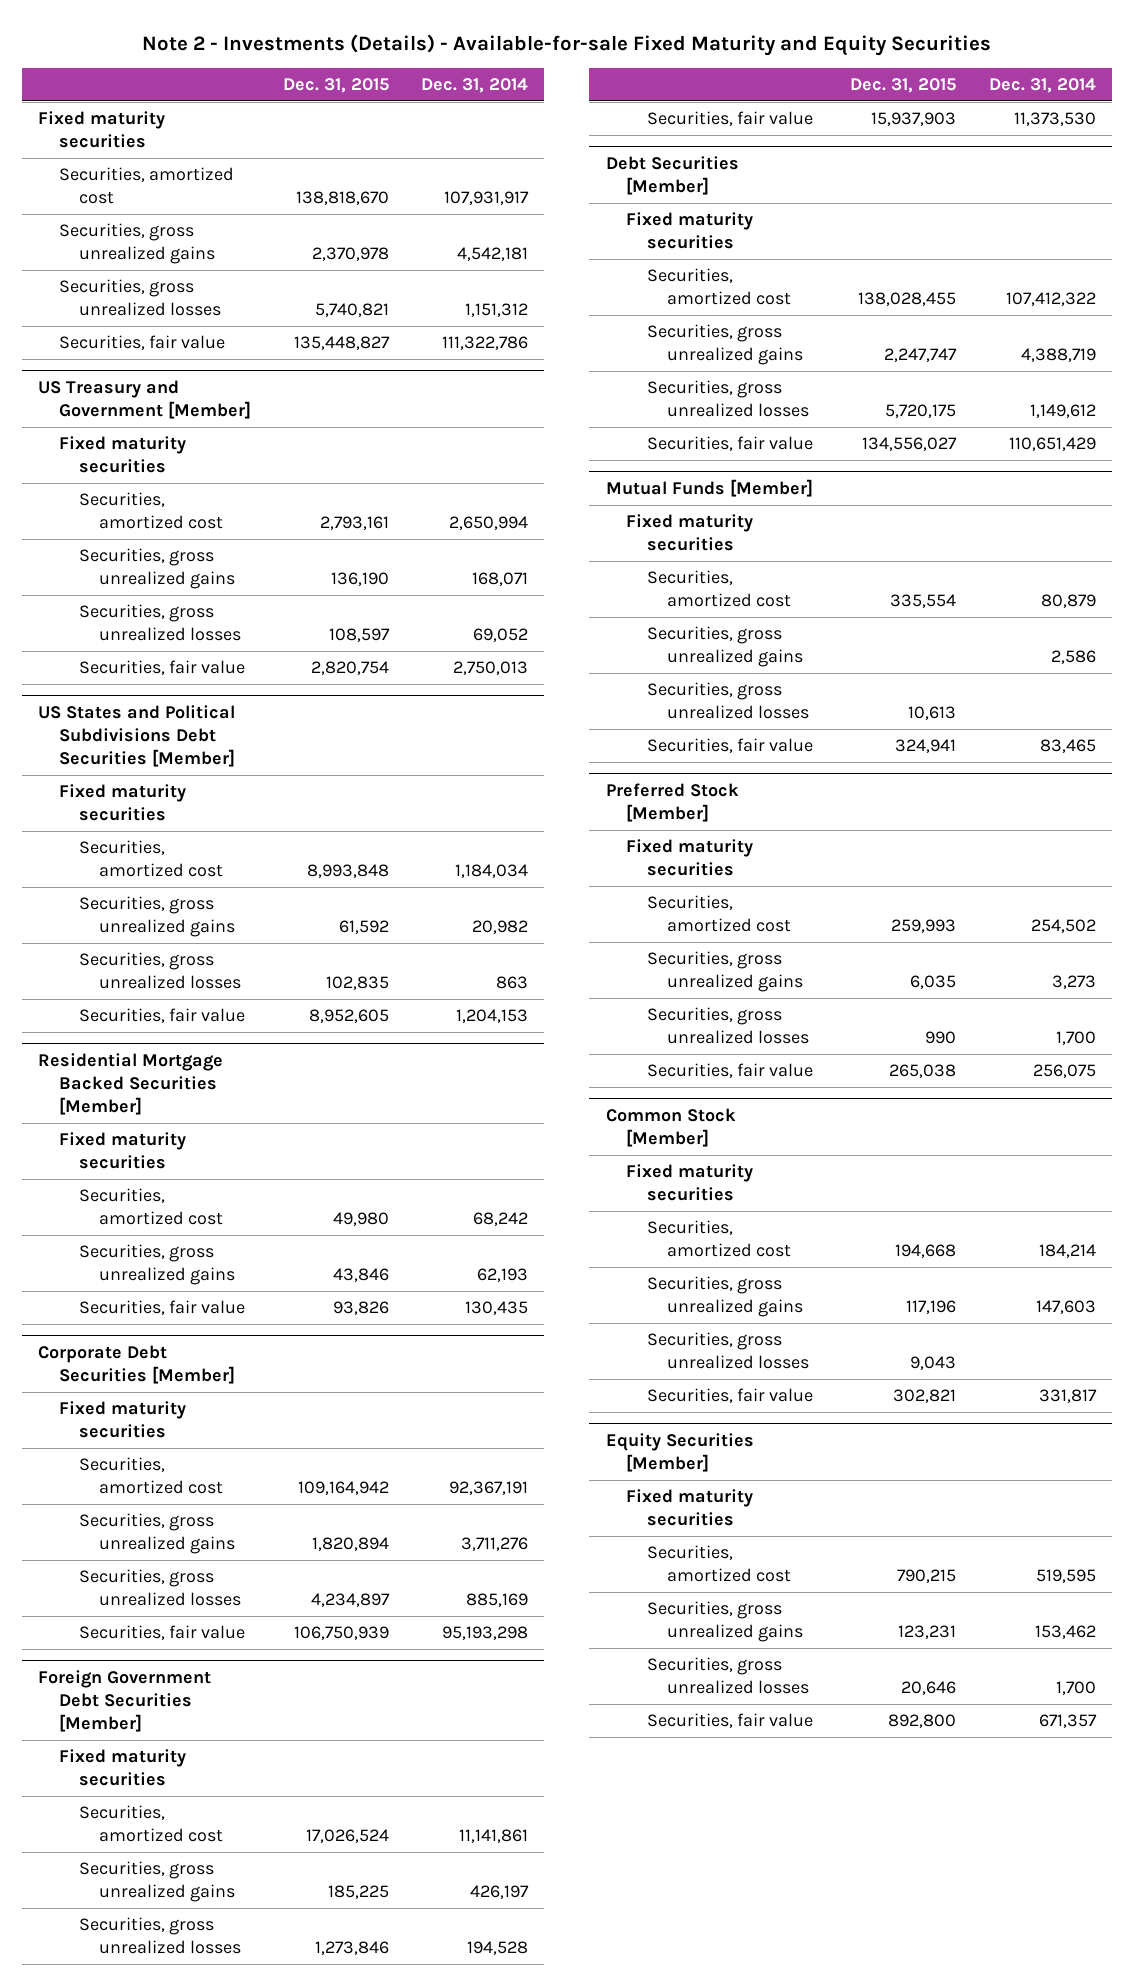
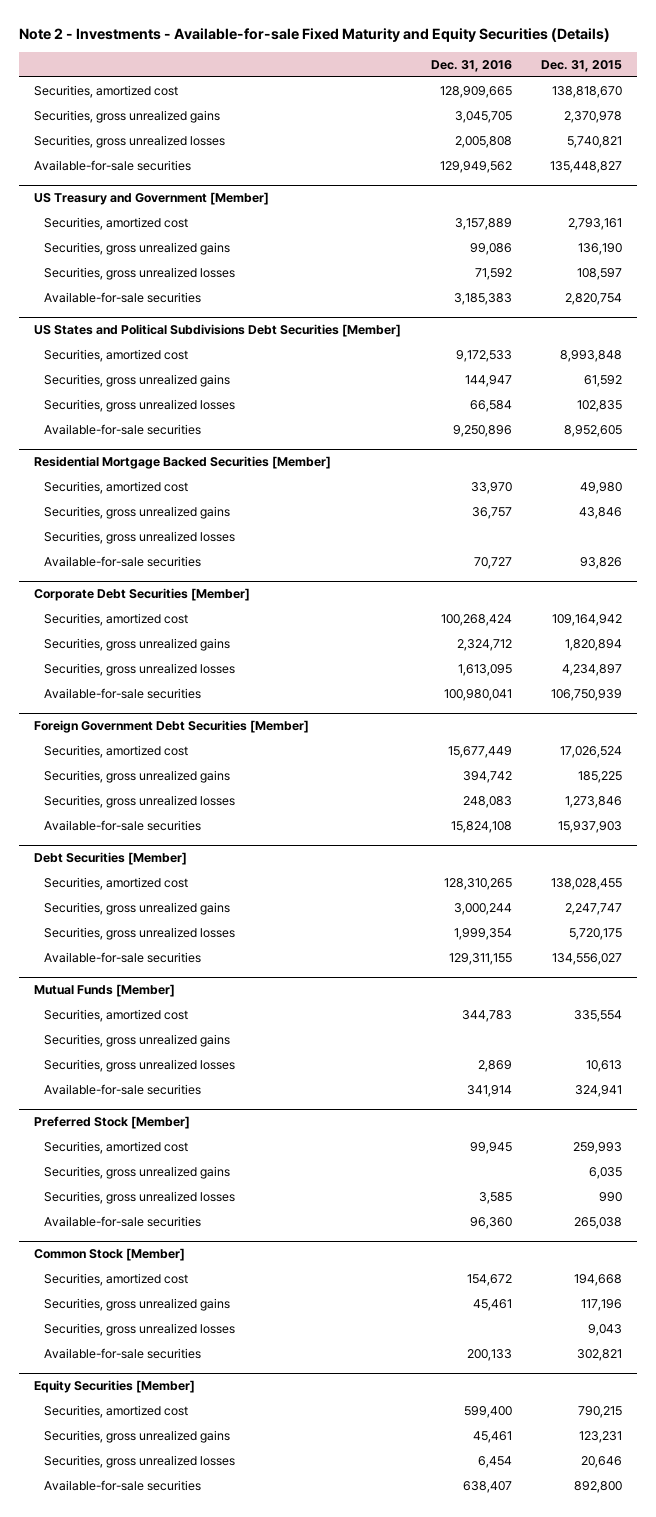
[141,33,991,56] Note 2 - Investments (Details) - Available-for-sale Fixed Maturity and Equity Securities -> [19,28,611,43] Note 2 - Investments - Available-for-sale Fixed Maturity and Equity Securities (Details)
[421,78,529,94] Dec. 31, 2014 -> none
none -> [430,59,512,72] Dec. 31, 2016
[38,111,166,149] Fixed maturity securities -> none
[58,335,225,351] Securities, fair value -> [34,160,192,172] Available-for-sale securities
[58,436,186,474] Fixed maturity securities -> none
[79,660,246,676] Securities, fair value -> [43,292,201,304] Available-for-sale securities
[58,784,186,822] Fixed maturity securities -> none
[79,1008,246,1024] Securities, fair value -> [43,424,201,436] Available-for-sale securities
[58,1132,186,1170] Fixed maturity securities -> none
none -> [43,531,235,545] Securities, gross unrealized losses
[79,1300,246,1316] Securities, fair value -> [43,556,201,568] Available-for-sale securities
[58,1401,186,1439] Fixed maturity securities -> none
[79,1625,246,1641] Securities, fair value -> [43,688,201,700] Available-for-sale securities
[58,1749,186,1787] Fixed maturity securities -> none
[646,111,813,127] Securities, fair value -> [43,820,201,832] Available-for-sale securities
[626,212,754,250] Fixed maturity securities -> none
[646,436,813,452] Securities, fair value -> [43,952,201,964] Available-for-sale securities
[626,514,754,552] Fixed maturity securities -> none
[646,738,813,754] Securities, fair value -> [43,1084,201,1096] Available-for-sale securities
[626,839,754,877] Fixed maturity securities -> none
[646,1063,813,1079] Securities, fair value -> [43,1216,201,1228] Available-for-sale securities
[626,1164,754,1202] Fixed maturity securities -> none
[646,1388,813,1404] Securities, fair value -> [43,1348,201,1360] Available-for-sale securities
[626,1489,754,1527] Fixed maturity securities -> none
[646,1713,813,1729] Securities, fair value -> [43,1480,201,1492] Available-for-sale securities

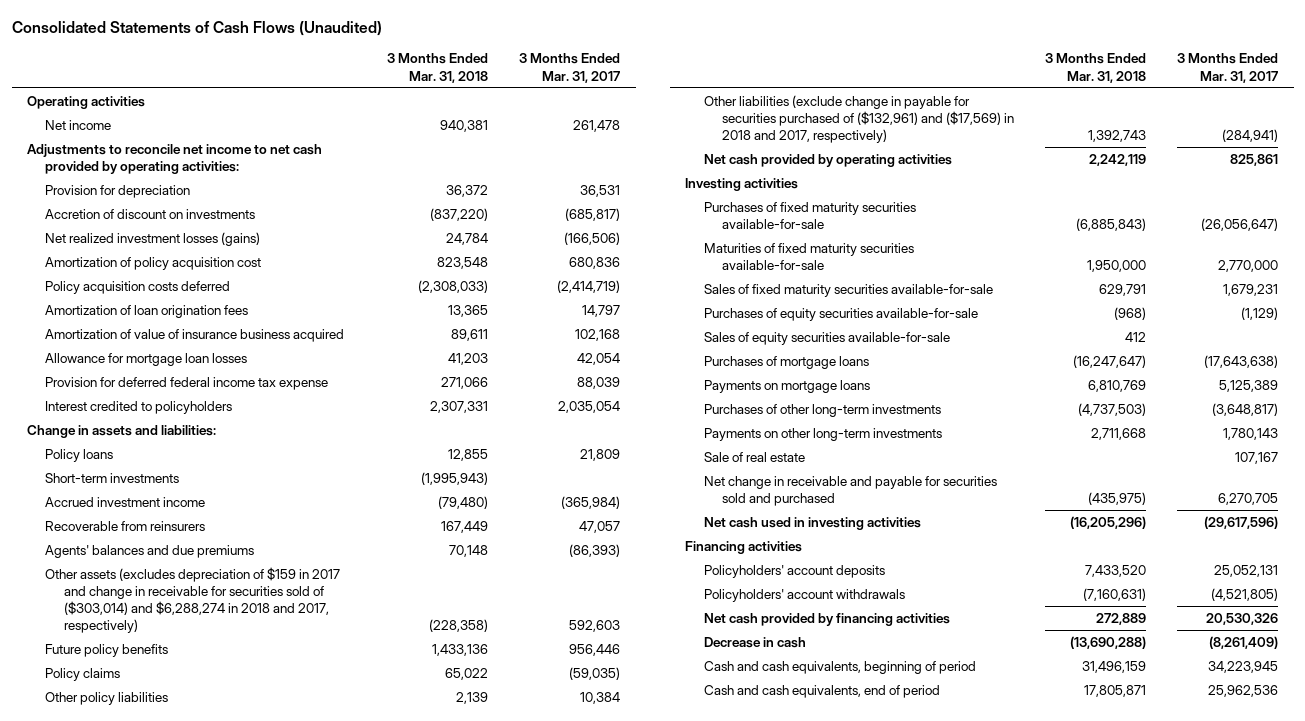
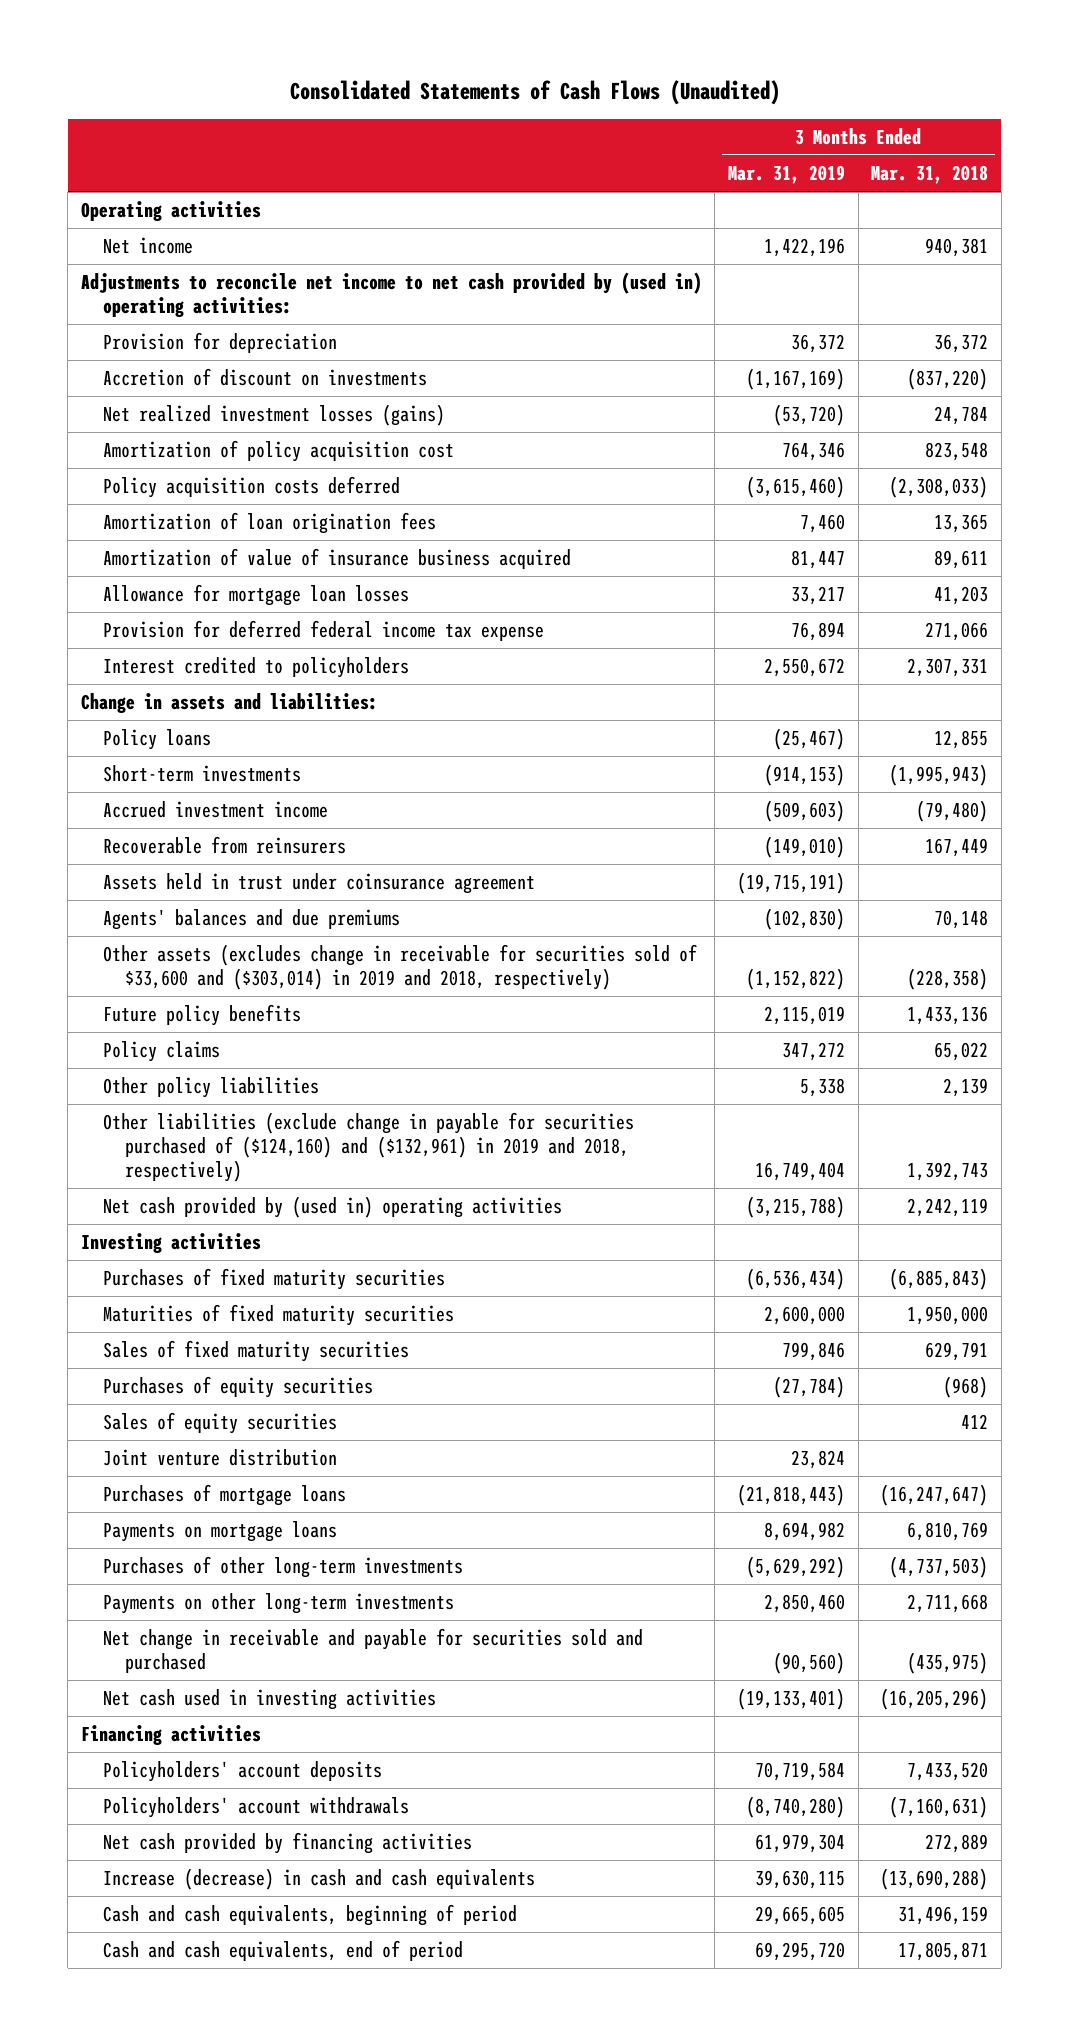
[519,53,621,83] 3 Months Ended Mar. 31, 2017 -> none
none -> [728,164,846,184] Mar. 31, 2019
[27,143,323,175] Adjustments to reconcile net income to net cash provided by operating activities: -> [80,272,702,318] Adjustments to reconcile net income to net cash provided by (used in) operating activities:
none -> [103,873,536,895] Assets held in trust under coinsurance agreement
[45,566,341,634] Other assets (excludes depreciation of $159 in 2017 and change in receivable for securities sold of ($303,014) and $6,288,274 in 2018 and 2017, respectively) -> [103,944,698,991] Other assets (excludes change in receivable for securities sold of $33,600 and ($303,014) in 2019 and 2018, respectively)
[703,94,1014,144] Other liabilities (exclude change in payable for securities purchased of ($132,961) and ($17,569) in 2018 and 2017, respectively) -> [103,1112,635,1183] Other liabilities (exclude change in payable for securities purchased of ($124,160) and ($132,961) in 2019 and 2018, respectively)
[703,153,952,167] Net cash provided by operating activities -> [103,1196,563,1219] Net cash provided by (used in) operating activities
[703,201,916,230] Purchases of fixed maturity securities available-for-sale -> [103,1268,446,1291] Purchases of fixed maturity securities
[703,242,914,271] Maturities of fixed maturity securities available-for-sale -> [103,1304,455,1327] Maturities of fixed maturity securities
[703,283,993,297] Sales of fixed maturity securities available-for-sale -> [103,1340,410,1363] Sales of fixed maturity securities
[703,307,978,321] Purchases of equity securities available-for-sale -> [103,1376,374,1399] Purchases of equity securities
[703,331,950,345] Sales of equity securities available-for-sale -> [103,1412,338,1435] Sales of equity securities
none -> [103,1449,338,1467] Joint venture distribution
[703,451,805,462] Sale of real estate -> none
[703,636,806,648] Decrease in cash -> [103,1868,536,1891] Increase (decrease) in cash and cash equivalents

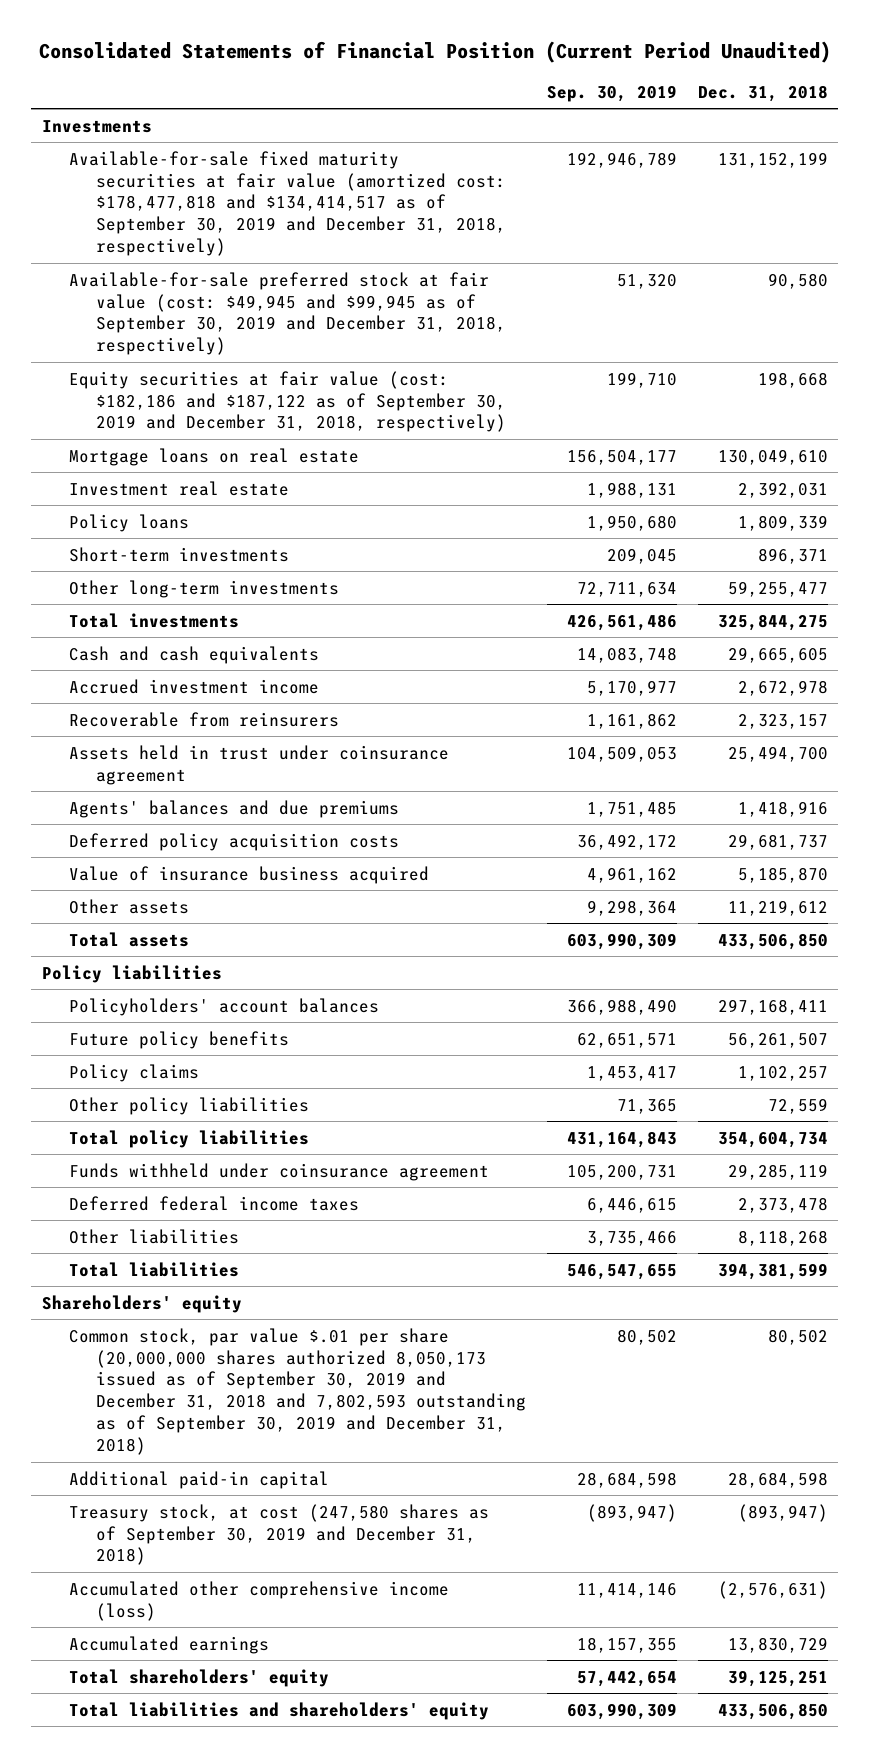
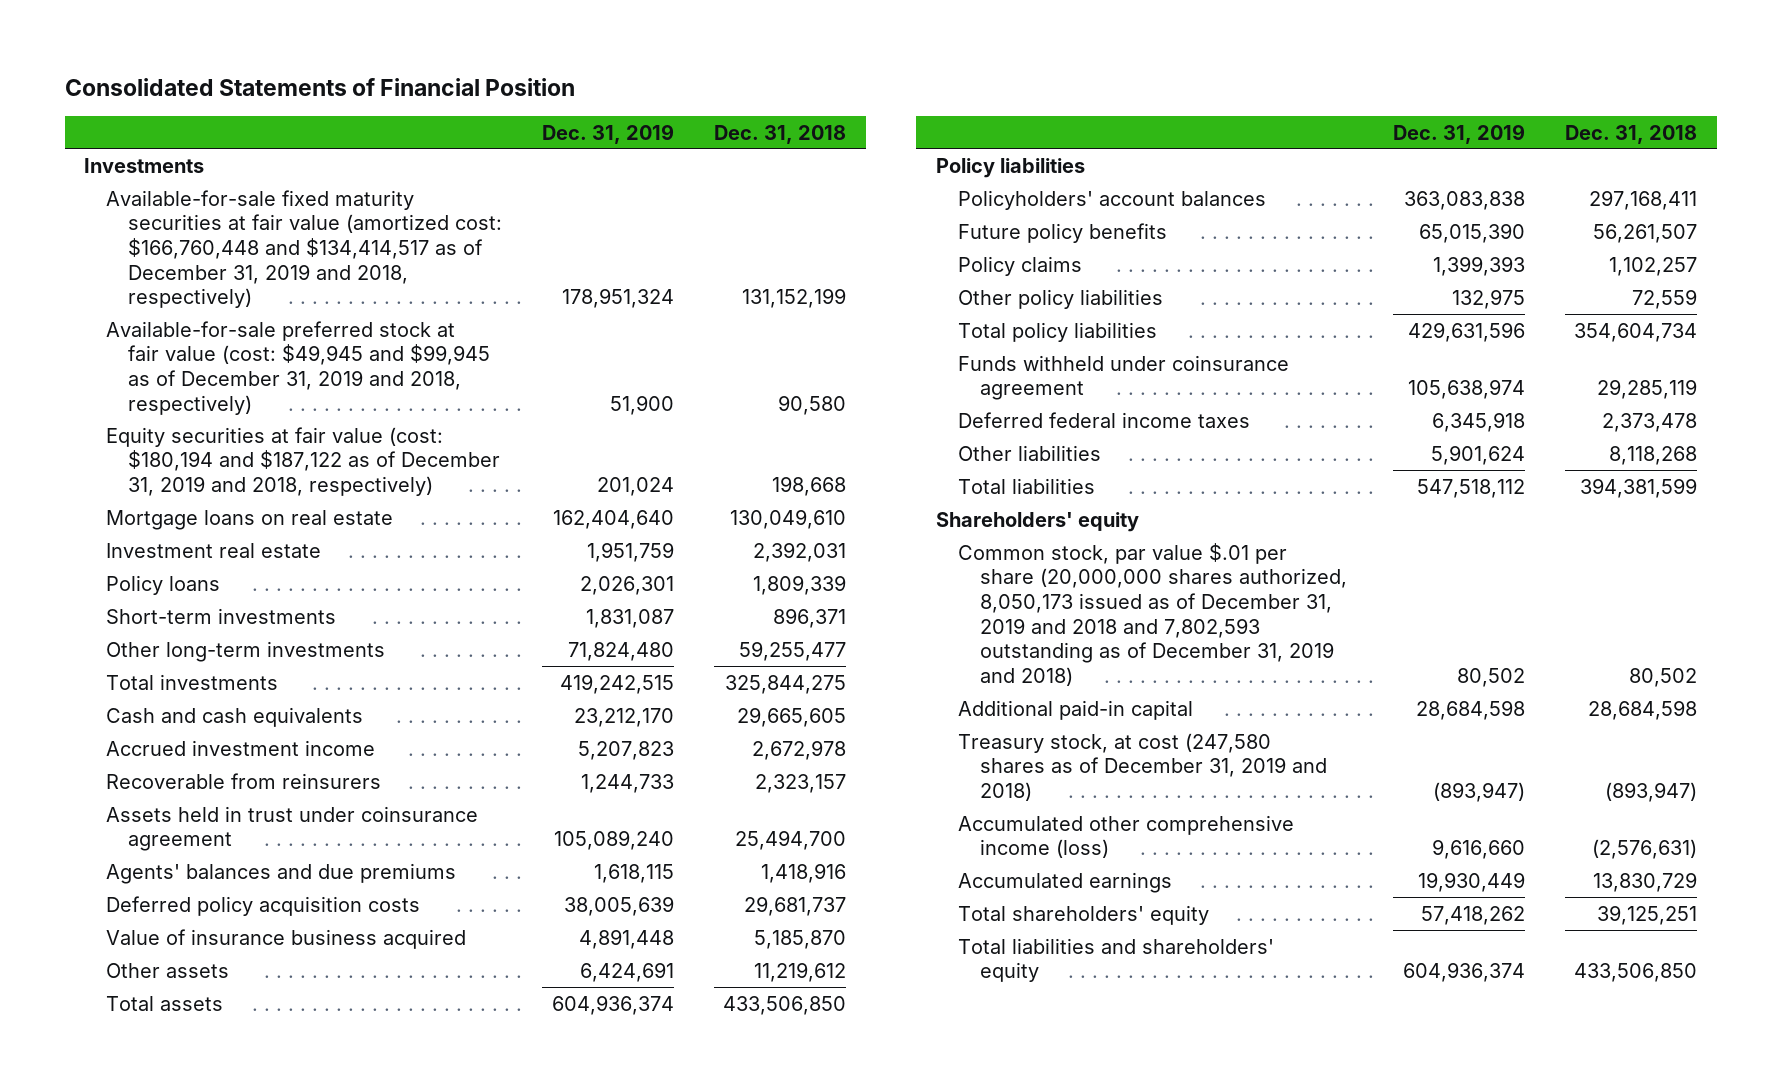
[38,40,831,63] Consolidated Statements of Financial Position (Current Period Unaudited) -> [64,77,575,96] Consolidated Statements of Financial Position
[546,84,677,102] Sep. 30, 2019 -> none
none -> [542,123,675,144] Dec. 31, 2019
[68,150,506,257] Available-for-sale fixed maturity securities at fair value (amortized cost: $178,477,818 and $134,414,517 as of September 30, 2019 and December 31, 2018, respectively) -> [106,189,503,309] Available-for-sale fixed maturity securities at fair value (amortized cost: $166,760,448 and $134,414,517 as of December 31, 2019 and 2018, respectively)
[68,271,506,356] Available-for-sale preferred stock at fair value (cost: $49,945 and $99,945 as of September 30, 2019 and December 31, 2018, respectively) -> [106,320,491,415] Available-for-sale preferred stock at fair value (cost: $49,945 and $99,945 as of December 31, 2019 and 2018, respectively)
[68,370,506,433] Equity securities at fair value (cost: $182,186 and $187,122 as of September 30, 2019 and December 31, 2018, respectively) -> [106,426,501,496] Equity securities at fair value (cost: $180,194 and $187,122 as of December 31, 2019 and 2018, respectively)
[68,1327,526,1455] Common stock, par value $.01 per share (20,000,000 shares authorized 8,050,173 issued as of September 30, 2019 and December 31, 2018 and 7,802,593 outstanding as of September 30, 2019 and December 31, 2018) -> [957,542,1347,686] Common stock, par value $.01 per share (20,000,000 shares authorized, 8,050,173 issued as of December 31, 2019 and 2018 and 7,802,593 outstanding as of December 31, 2019 and 2018)
[68,1503,489,1566] Treasury stock, at cost (247,580 shares as of September 30, 2019 and December 31, 2018) -> [957,732,1327,801] Treasury stock, at cost (247,580 shares as of December 31, 2019 and 2018)

